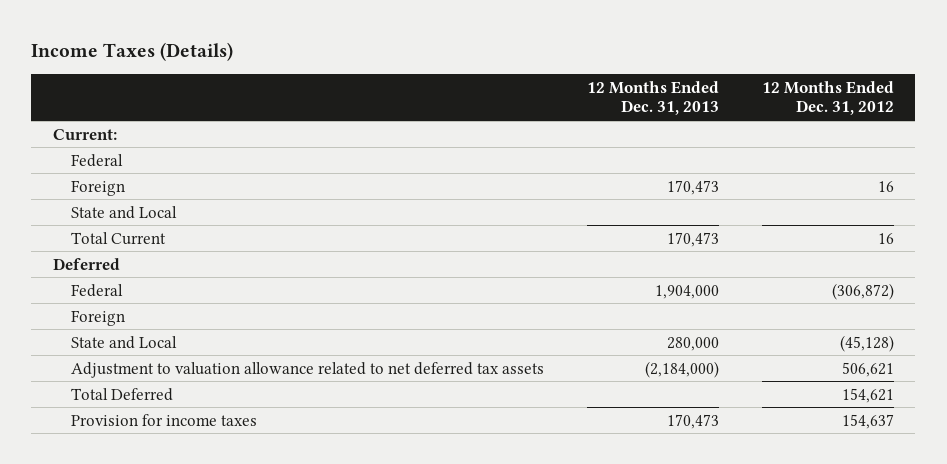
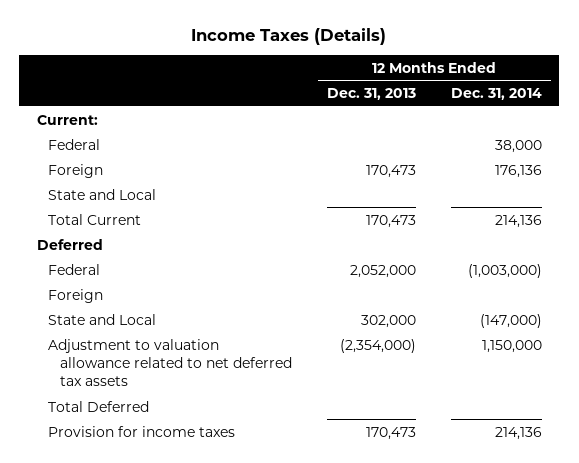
[761,80,894,116] 12 Months Ended Dec. 31, 2012 -> none
none -> [450,88,542,101] Dec. 31, 2014
[655,284,720,299] 1,904,000 -> [349,264,416,278] 2,052,000
[667,336,720,351] 280,000 -> [360,314,416,328] 302,000
[645,360,720,378] (2,184,000) -> [339,338,416,353] (2,354,000)

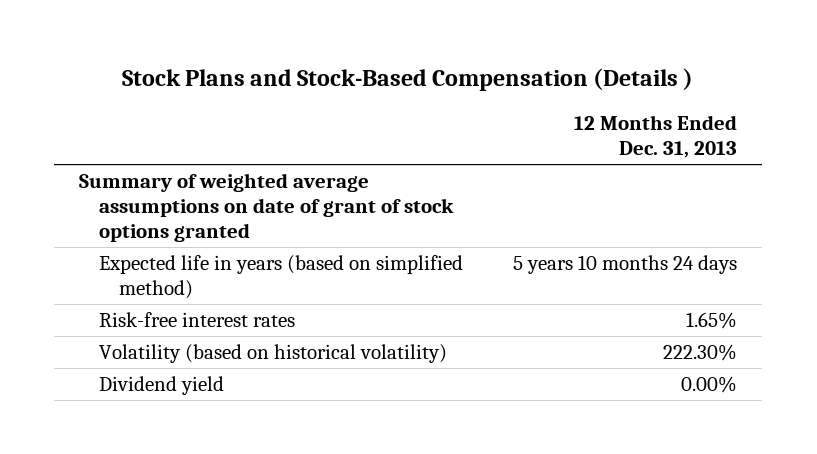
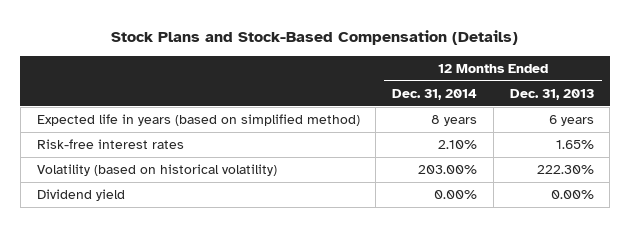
[122,68,694,92] Stock Plans and Stock-Based Compensation (Details ) -> [111,29,519,45] Stock Plans and Stock-Based Compensation (Details)
none -> [392,89,478,101] Dec. 31, 2014
[79,173,455,242] Summary of weighted average assumptions on date of grant of stock options granted -> none
[513,255,738,275] 5 years 10 months 24 days -> [548,115,594,127] 6 years

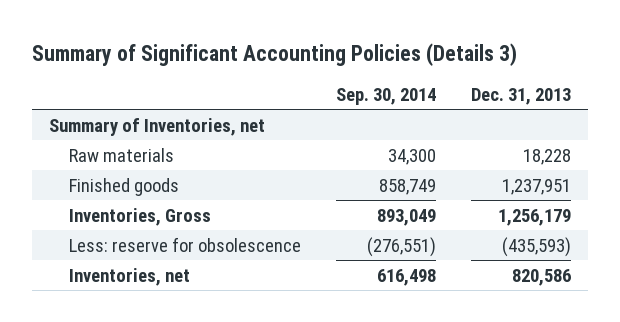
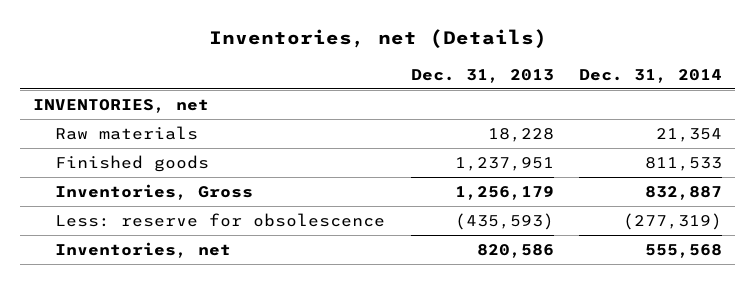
[31,42,517,66] Summary of Significant Accounting Policies (Details 3) -> [208,29,547,49] Inventories, net (Details)
[336,88,437,106] Sep. 30, 2014 -> none
none -> [579,68,723,83] Dec. 31, 2014
[49,117,266,136] Summary of Inventories, net -> [33,98,210,113] INVENTORIES, net

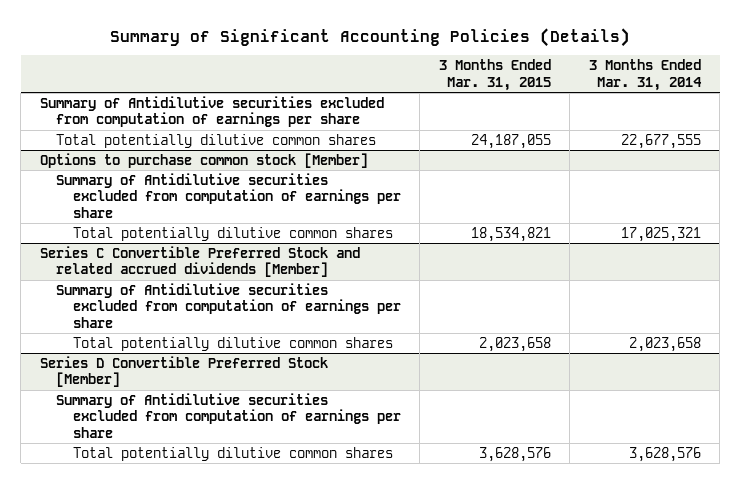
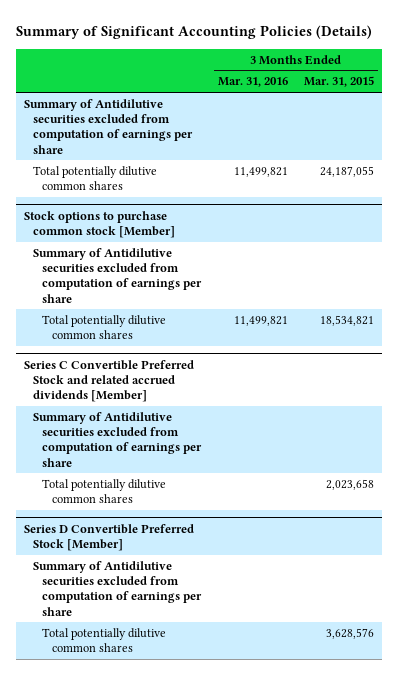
[588,59,702,91] 3 Months Ended Mar. 31, 2014 -> none
none -> [217,77,288,88] Mar. 31, 2016
[40,152,369,168] Options to purchase common stock [Member] -> [24,210,176,238] Stock options to purchase common stock [Member]

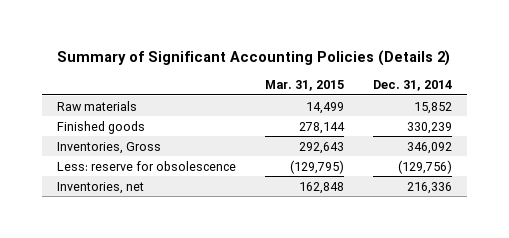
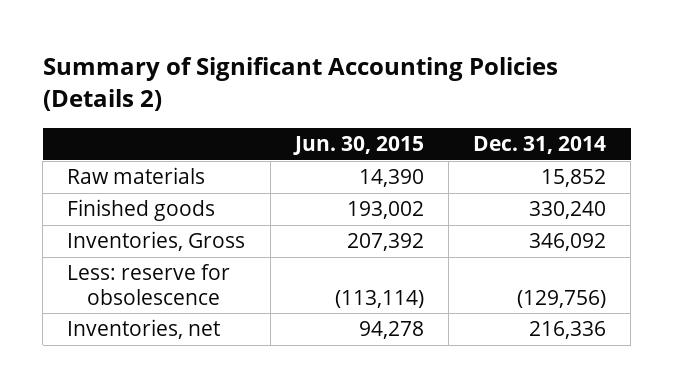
[264,80,344,92] Mar. 31, 2015 -> none
none -> [292,136,424,156] Jun. 30, 2015
[406,121,452,134] 330,239 -> [529,201,607,220] 330,240

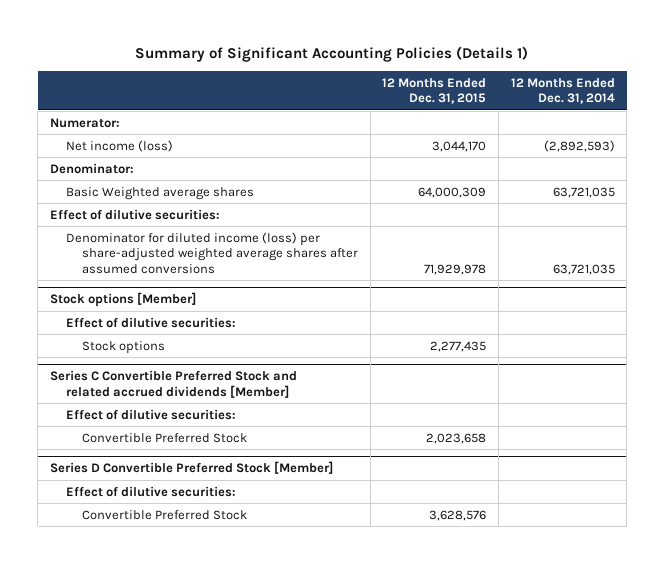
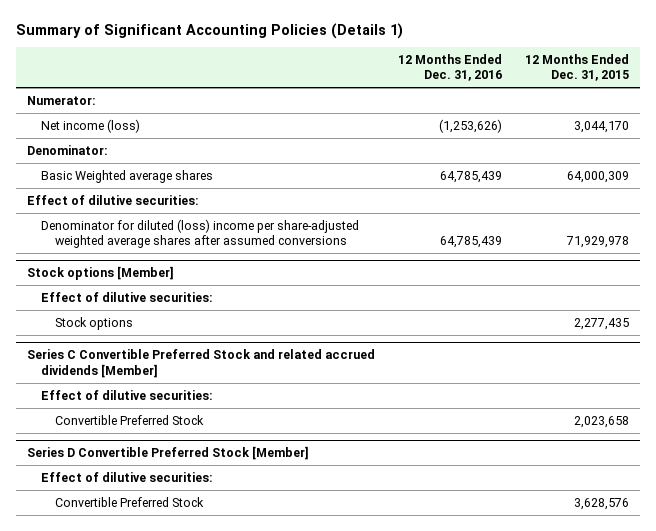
[510,77,615,105] 12 Months Ended Dec. 31, 2014 -> none
none -> [397,54,502,82] 12 Months Ended Dec. 31, 2016
[65,231,359,274] Denominator for diluted income (loss) per share-adjusted weighted average shares after assumed conversions -> [41,218,360,248] Denominator for diluted (loss) income per share-adjusted weighted average shares after assumed conversions

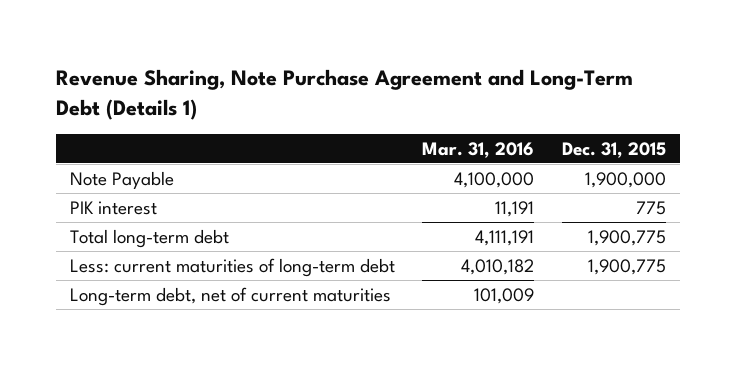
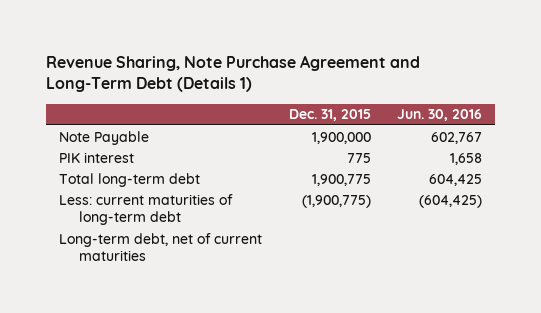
[422,141,535,158] Mar. 31, 2016 -> none
none -> [397,109,483,122] Jun. 30, 2016
[588,258,667,275] 1,900,775 -> [301,194,371,208] (1,900,775)

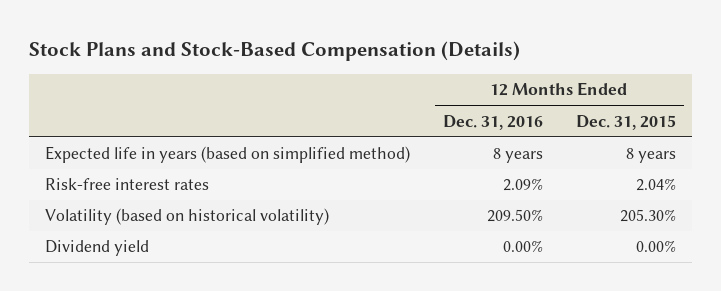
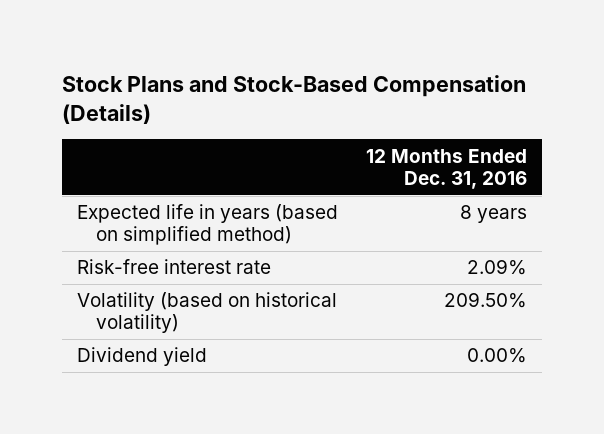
[575,114,676,130] Dec. 31, 2015 -> none
[45,178,210,191] Risk-free interest rates -> [76,259,271,275] Risk-free interest rate

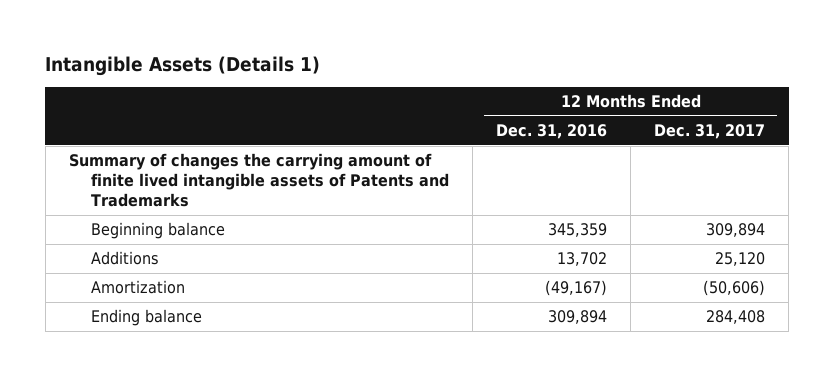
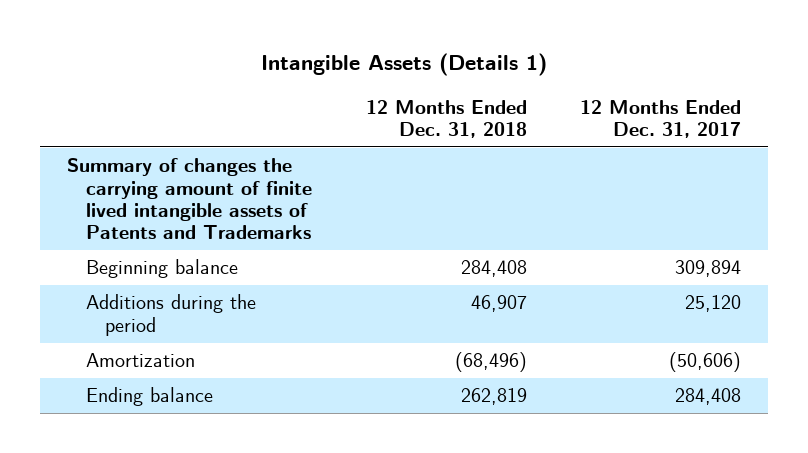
[495,124,607,140] Dec. 31, 2016 -> none
none -> [365,99,527,139] 12 Months Ended Dec. 31, 2018
[90,251,159,266] Additions -> [86,294,257,336] Additions during the period

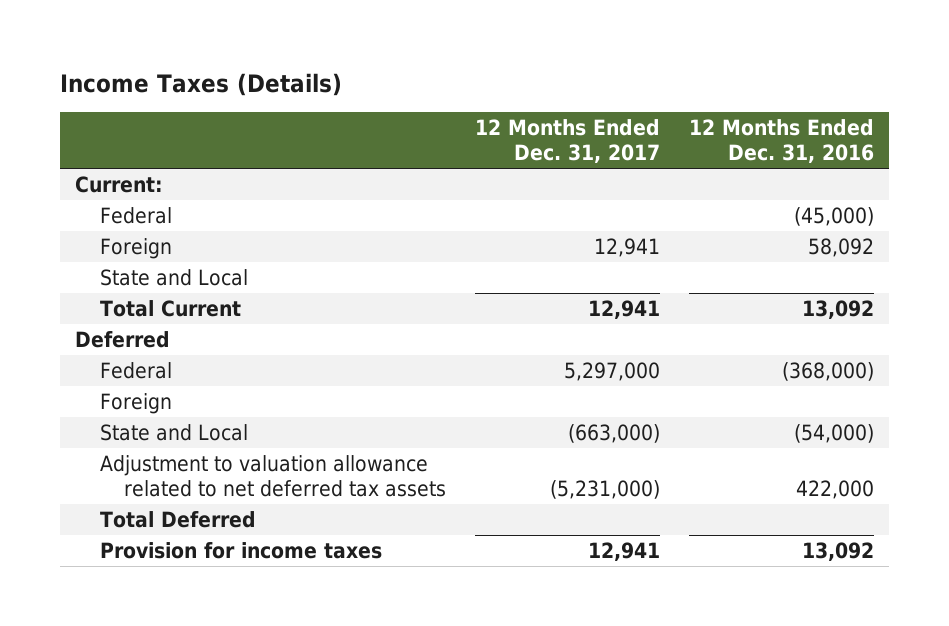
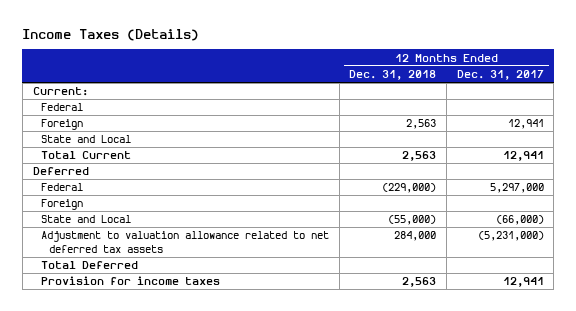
[689,119,875,164] 12 Months Ended Dec. 31, 2016 -> none
none -> [349,70,437,81] Dec. 31, 2018
[568,424,661,444] (663,000) -> [495,215,544,226] (66,000)

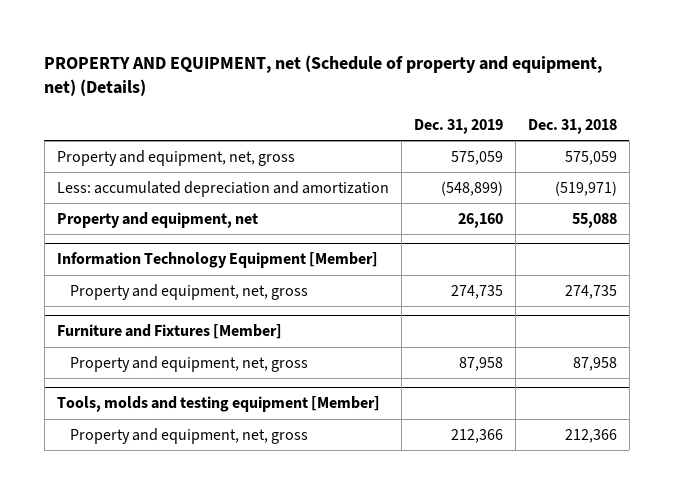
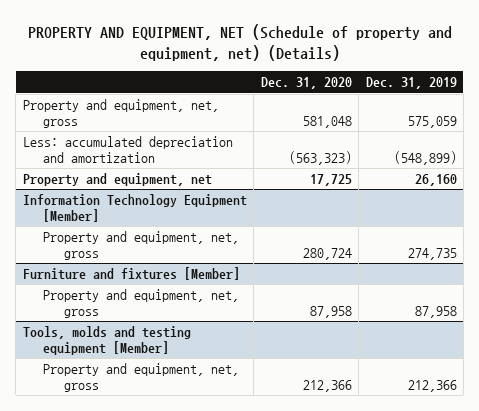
[44,54,603,97] PROPERTY AND EQUIPMENT, net (Schedule of property and equipment, net) (Details) -> [27,23,452,61] PROPERTY AND EQUIPMENT, NET (Schedule of property and equipment, net) (Details)
[527,118,617,134] Dec. 31, 2018 -> none
none -> [260,77,352,90] Dec. 31, 2020
[56,324,282,340] Furniture and Fixtures [Member] -> [22,267,240,281] Furniture and fixtures [Member]

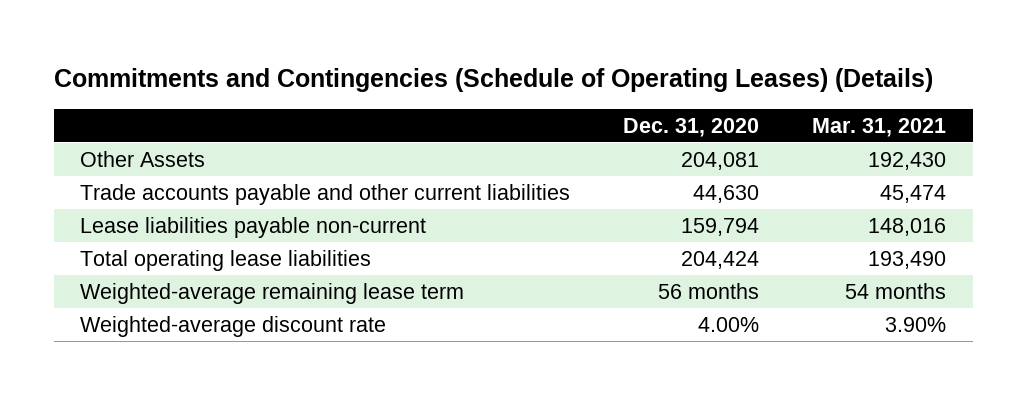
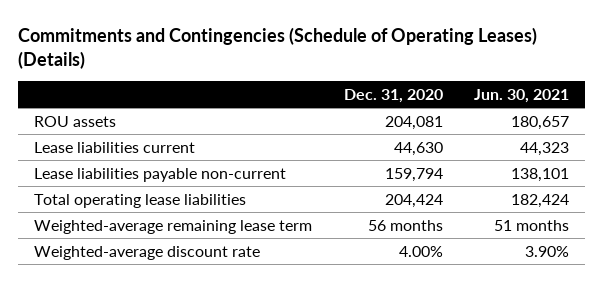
[812,117,947,137] Mar. 31, 2021 -> none
none -> [474,88,570,103] Jun. 30, 2021
[80,150,206,167] Other Assets -> [34,115,117,127] ROU assets
[80,183,571,205] Trade accounts payable and other current liabilities -> [34,141,196,153] Lease liabilities current

